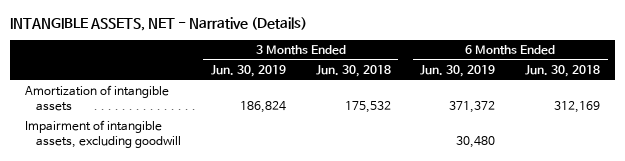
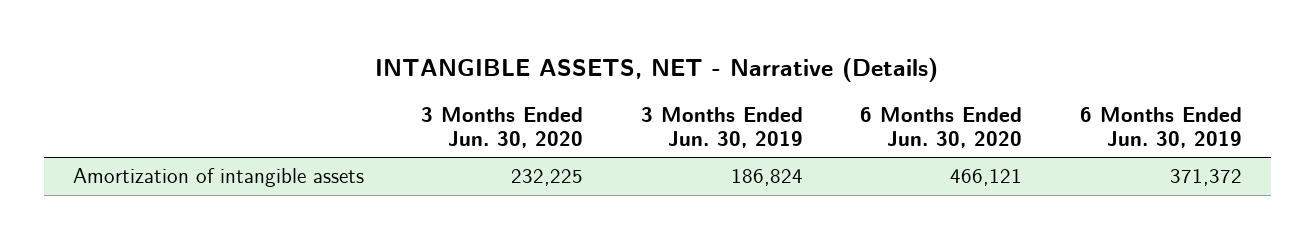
[315,65,391,78] Jun. 30, 2018 -> none
[525,65,601,78] Jun. 30, 2018 -> none
none -> [421,106,584,149] 3 Months Ended Jun. 30, 2020
none -> [860,106,1023,149] 6 Months Ended Jun. 30, 2020
[24,120,181,149] Impairment of intangible assets, excluding goodwill -> none

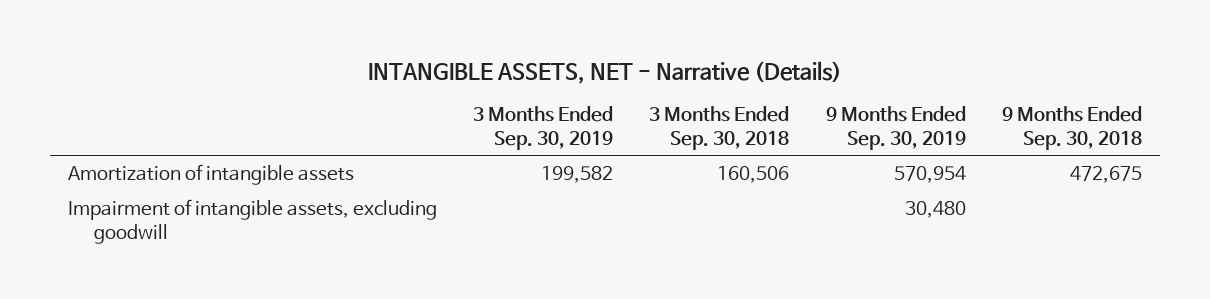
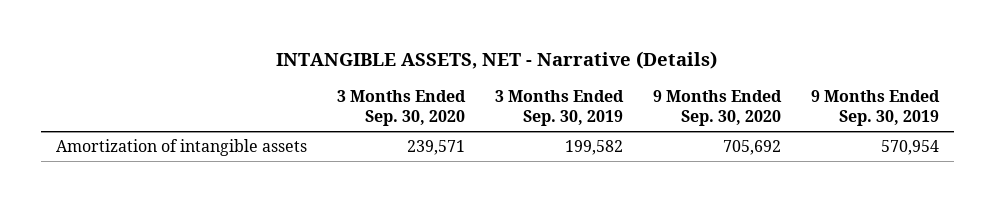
[649,106,790,150] 3 Months Ended Sep. 30, 2018 -> none
[1001,106,1142,150] 9 Months Ended Sep. 30, 2018 -> none
none -> [336,90,466,127] 3 Months Ended Sep. 30, 2020
none -> [653,90,783,127] 9 Months Ended Sep. 30, 2020
[67,199,437,244] Impairment of intangible assets, excluding goodwill -> none

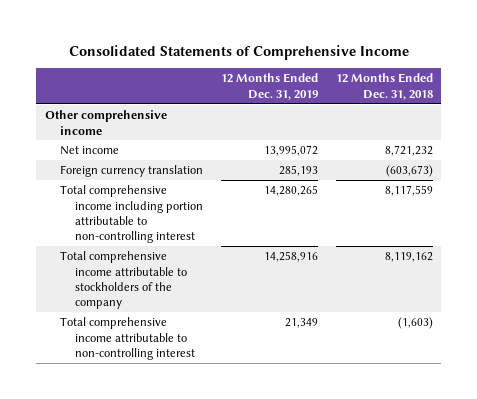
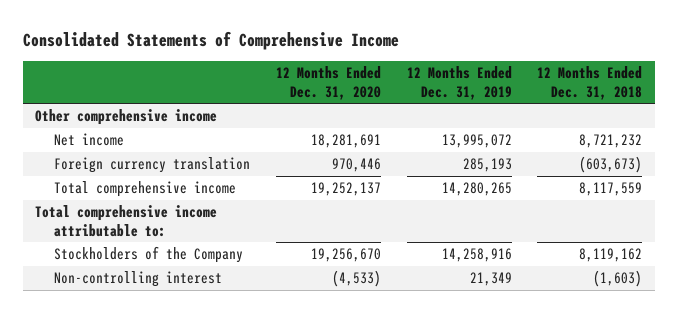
none -> [276,66,382,100] 12 Months Ended Dec. 31, 2020
[60,185,204,244] Total comprehensive income including portion attributable to non-controlling interest -> [54,181,237,198] Total comprehensive income
none -> [35,205,218,237] Total comprehensive income attributable to:
[60,251,188,310] Total comprehensive income attributable to stockholders of the company -> [54,246,244,264] Stockholders of the Company
[60,317,196,361] Total comprehensive income attributable to non-controlling interest -> [54,271,223,288] Non-controlling interest

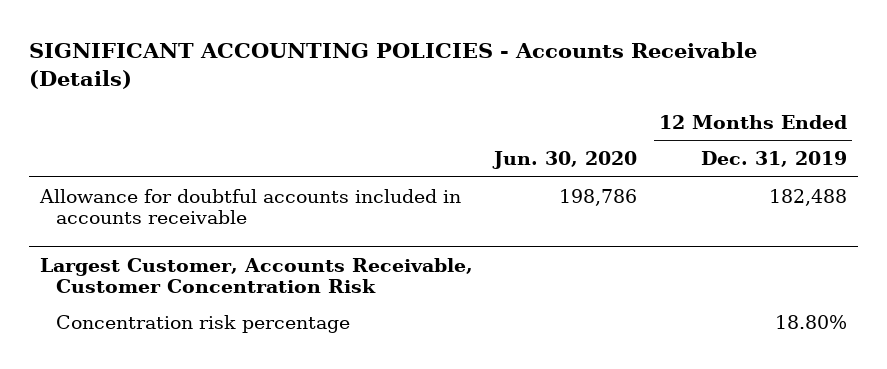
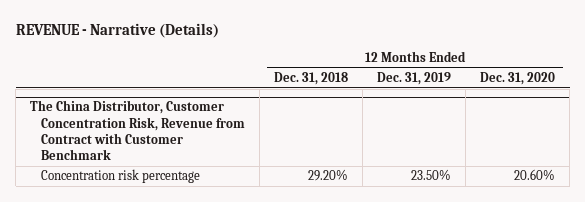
[29,41,758,90] SIGNIFICANT ACCOUNTING POLICIES - Accounts Receivable (Details) -> [15,23,219,39] REVENUE - Narrative (Details)
[492,151,638,170] Jun. 30, 2020 -> none
none -> [274,72,349,86] Dec. 31, 2018
none -> [480,72,556,86] Dec. 31, 2020
[38,188,461,225] Allowance for doubtful accounts included in accounts receivable -> none
[39,257,473,294] Largest Customer, Accounts Receivable, Customer Concentration Risk -> none
none -> [30,100,246,160] The China Distributor, Customer Concentration Risk, Revenue from Contract with Customer Benchmark
[775,314,848,329] 18.80% -> [411,169,452,181] 23.50%

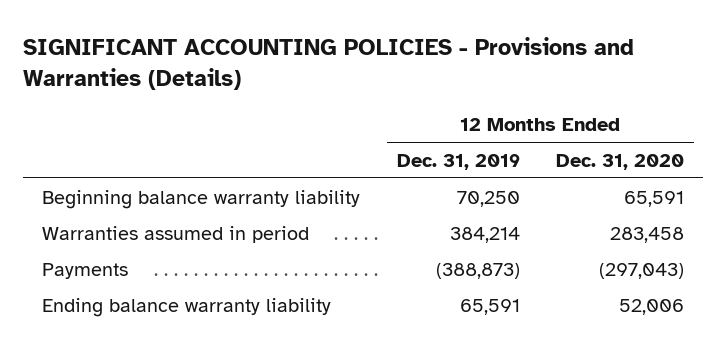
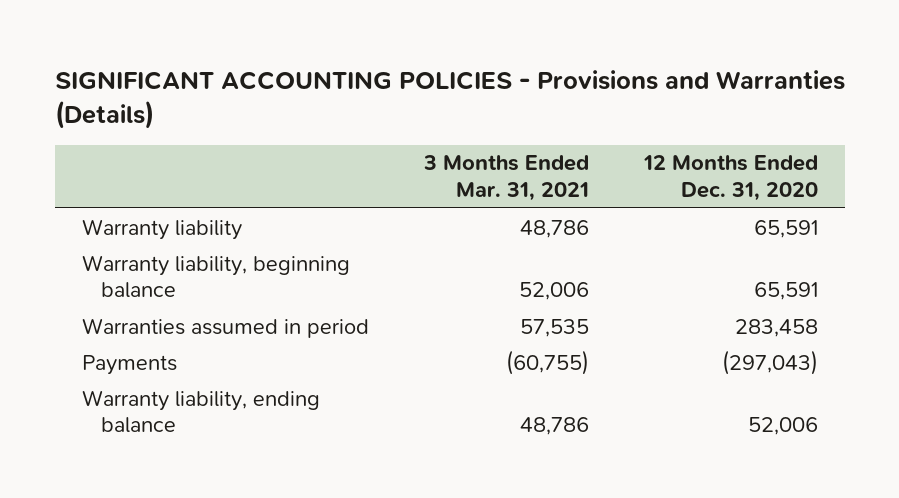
[396,153,520,170] Dec. 31, 2019 -> none
none -> [422,155,589,202] 3 Months Ended Mar. 31, 2021
[41,189,360,209] Beginning balance warranty liability -> [81,218,242,240] Warranty liability
none -> [81,254,350,299] Warranty liability, beginning balance
[41,297,331,317] Ending balance warranty liability -> [81,389,320,434] Warranty liability, ending balance

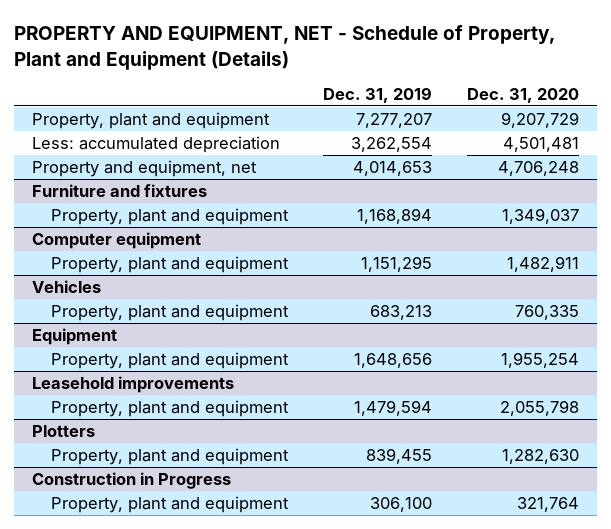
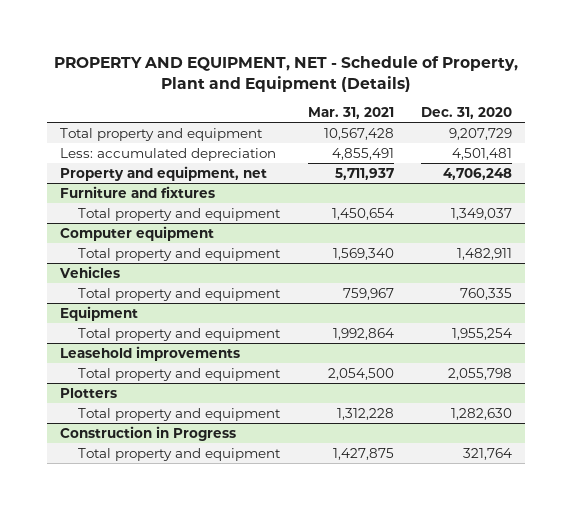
[322,87,432,104] Dec. 31, 2019 -> none
none -> [307,107,394,120] Mar. 31, 2021
[31,111,270,129] Property, plant and equipment -> [60,127,264,141] Total property and equipment
[50,207,289,225] Property, plant and equipment -> [78,207,282,221] Total property and equipment
[50,255,289,273] Property, plant and equipment -> [78,247,282,261] Total property and equipment
[50,303,289,321] Property, plant and equipment -> [78,287,282,301] Total property and equipment
[50,351,289,369] Property, plant and equipment -> [78,327,282,341] Total property and equipment
[50,399,289,417] Property, plant and equipment -> [78,367,282,381] Total property and equipment
[50,447,289,465] Property, plant and equipment -> [78,407,282,421] Total property and equipment
[50,495,289,513] Property, plant and equipment -> [78,447,282,461] Total property and equipment

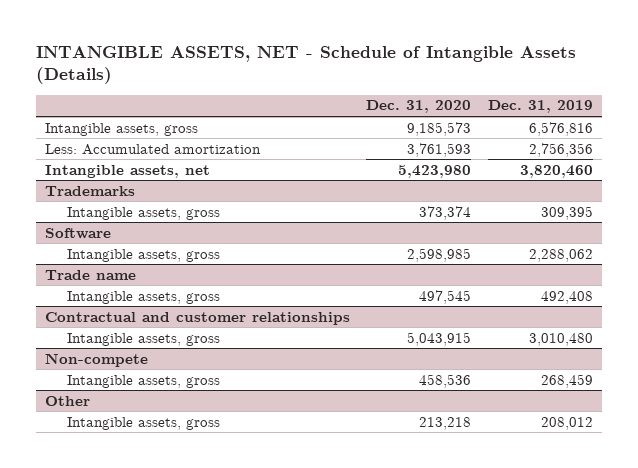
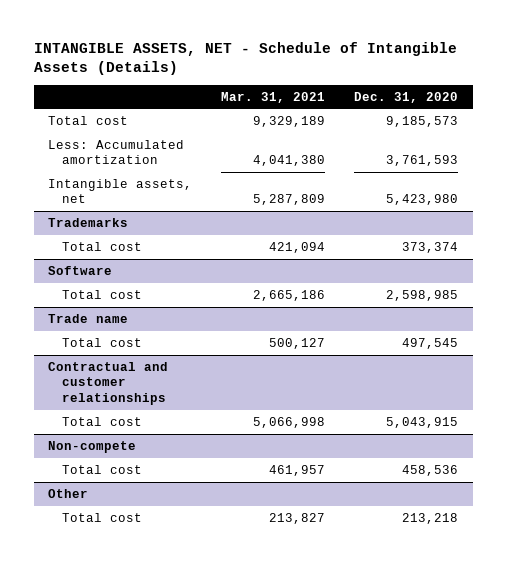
[488,100,594,114] Dec. 31, 2019 -> none
none -> [221,91,326,103] Mar. 31, 2021
[44,122,198,136] Intangible assets, gross -> [48,115,129,125] Total cost
[66,206,220,220] Intangible assets, gross -> [62,241,143,251] Total cost
[66,248,220,262] Intangible assets, gross -> [62,289,143,299] Total cost
[66,290,220,304] Intangible assets, gross -> [62,337,143,347] Total cost
[66,332,220,346] Intangible assets, gross -> [62,416,143,426] Total cost
[66,374,220,388] Intangible assets, gross -> [62,464,143,474] Total cost
[66,416,220,430] Intangible assets, gross -> [62,512,143,522] Total cost

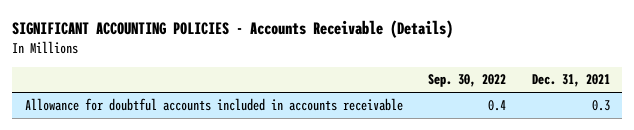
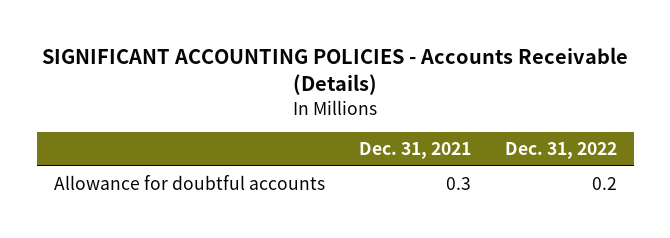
[428,74,507,88] Sep. 30, 2022 -> none
none -> [504,142,617,160] Dec. 31, 2022
[24,98,403,112] Allowance for doubtful accounts included in accounts receivable -> [53,175,325,191] Allowance for doubtful accounts

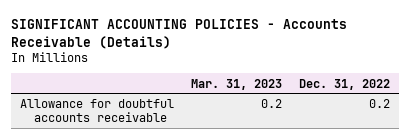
[358,142,471,160] Dec. 31, 2021 -> none
none -> [191,78,283,90] Mar. 31, 2023
[53,175,325,191] Allowance for doubtful accounts -> [19,99,174,122] Allowance for doubtful accounts receivable

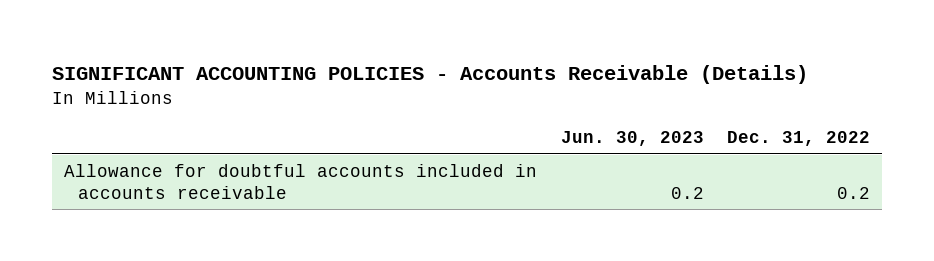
[191,78,283,90] Mar. 31, 2023 -> none
none -> [560,131,704,147] Jun. 30, 2023
[19,99,174,122] Allowance for doubtful accounts receivable -> [64,163,538,199] Allowance for doubtful accounts included in accounts receivable

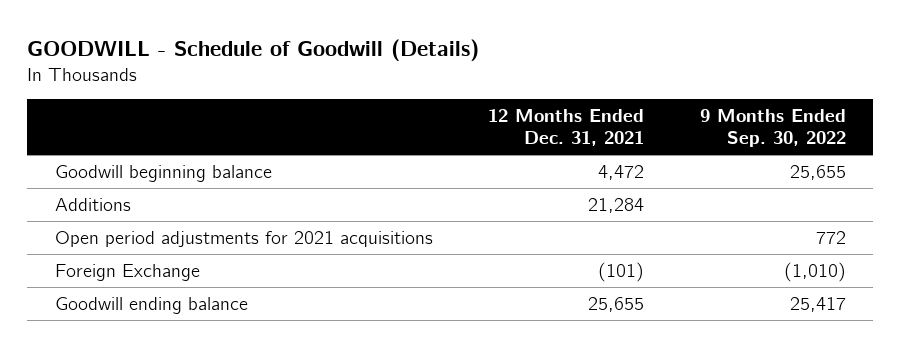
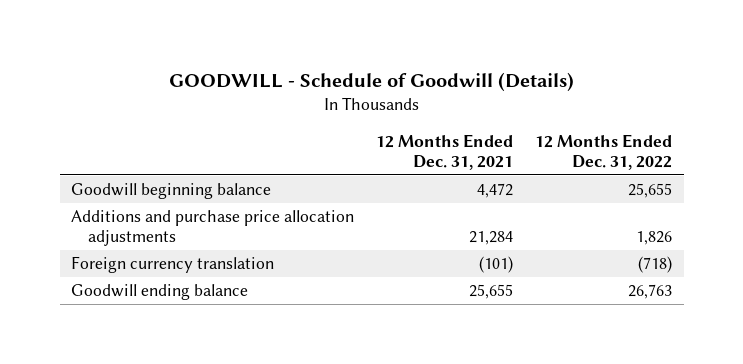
[699,109,846,148] 9 Months Ended Sep. 30, 2022 -> none
none -> [535,133,673,170] 12 Months Ended Dec. 31, 2022
[54,230,433,247] Open period adjustments for 2021 acquisitions -> none
[54,197,131,211] Additions -> [70,210,354,247] Additions and purchase price allocation adjustments
[54,263,200,281] Foreign Exchange -> [70,256,274,274] Foreign currency translation

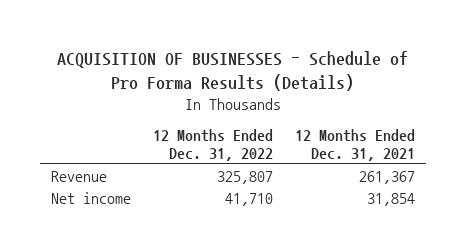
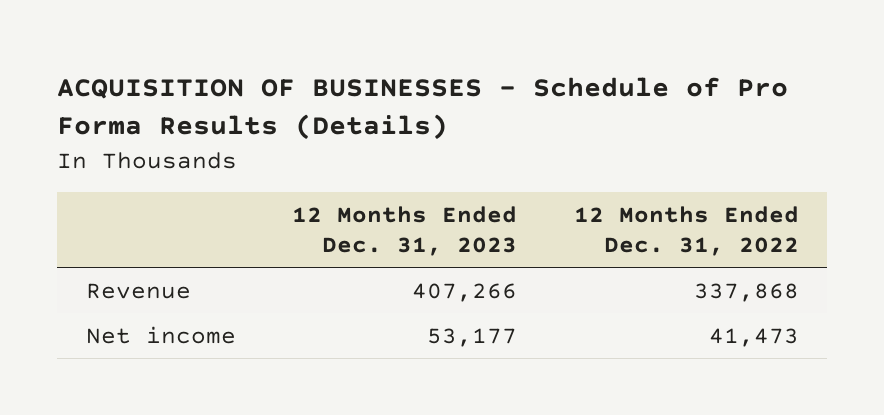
[295,128,416,161] 12 Months Ended Dec. 31, 2021 -> none
none -> [292,206,518,257] 12 Months Ended Dec. 31, 2023
[217,170,274,184] 325,807 -> [693,282,799,302] 337,868
[225,192,274,206] 41,710 -> [708,327,799,347] 41,473

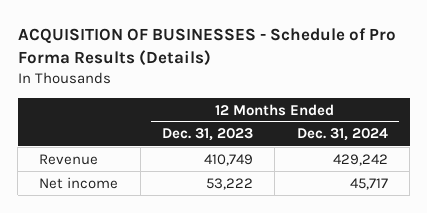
[573,206,799,257] 12 Months Ended Dec. 31, 2022 -> none
none -> [296,128,388,142] Dec. 31, 2024
[412,282,518,302] 407,266 -> [204,153,254,166] 410,749
[427,327,518,347] 53,177 -> [206,177,254,190] 53,222

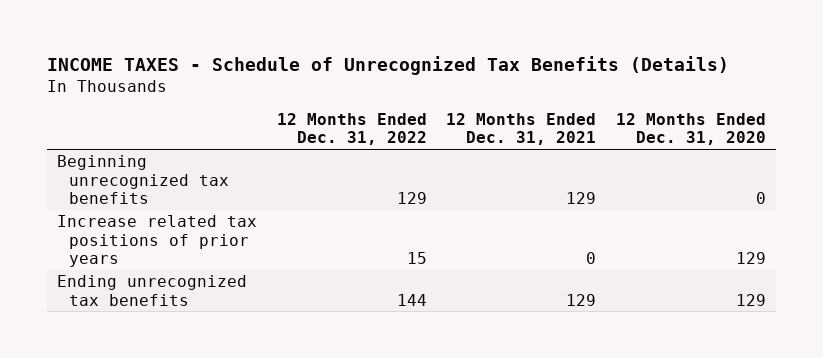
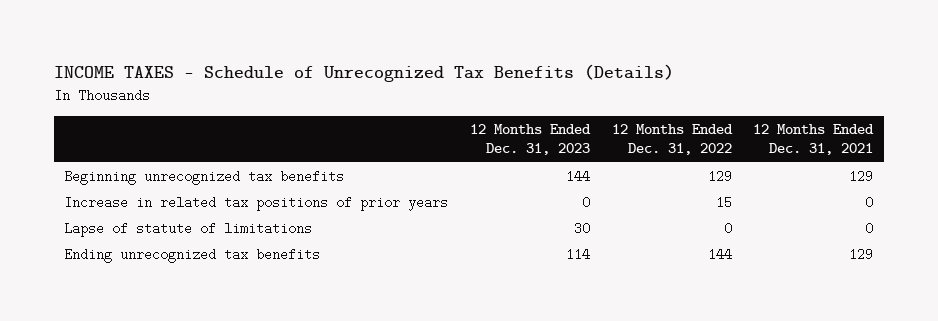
[615,113,766,146] 12 Months Ended Dec. 31, 2020 -> none
none -> [469,123,591,156] 12 Months Ended Dec. 31, 2023
[57,215,258,267] Increase related tax positions of prior years -> [64,196,449,212] Increase in related tax positions of prior years
none -> [64,222,313,238] Lapse of statute of limitations

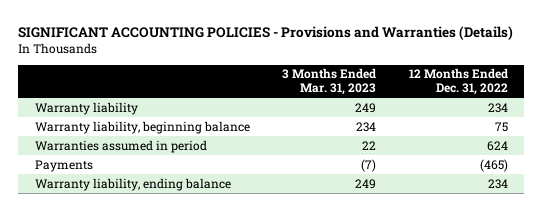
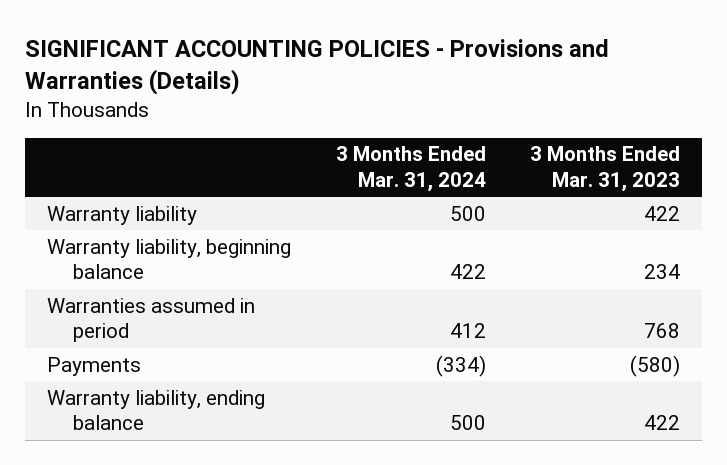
[408,68,508,96] 12 Months Ended Dec. 31, 2022 -> none
none -> [335,146,486,192] 3 Months Ended Mar. 31, 2024
[355,102,377,113] 249 -> [643,205,680,221] 422
[362,140,377,150] 22 -> [643,323,680,339] 768
[361,158,377,172] (7) -> [629,354,680,377] (580)
[355,178,377,189] 249 -> [643,415,680,431] 422

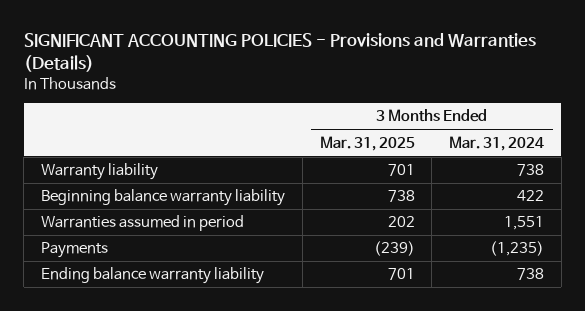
[529,146,680,192] 3 Months Ended Mar. 31, 2023 -> none
none -> [319,135,415,151] Mar. 31, 2025
[449,205,486,221] 500 -> [517,164,545,177] 738
[47,238,292,280] Warranty liability, beginning balance -> [41,189,286,207] Beginning balance warranty liability
[449,323,486,339] 412 -> [504,216,545,231] 1,551
[435,354,486,377] (334) -> [490,241,545,257] (1,235)
[47,389,266,431] Warranty liability, ending balance -> [41,267,265,285] Ending balance warranty liability
[449,415,486,431] 500 -> [517,268,545,281] 738

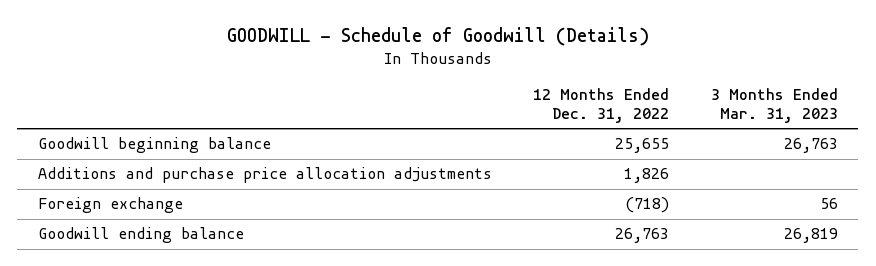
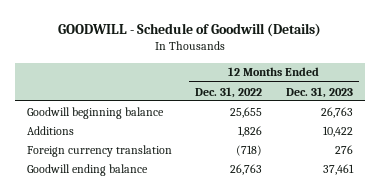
[710,88,838,124] 3 Months Ended Mar. 31, 2023 -> none
none -> [285,86,353,98] Dec. 31, 2023
[38,167,493,184] Additions and purchase price allocation adjustments -> [26,125,74,135] Additions
[38,197,184,214] Foreign exchange -> [26,144,172,157] Foreign currency translation

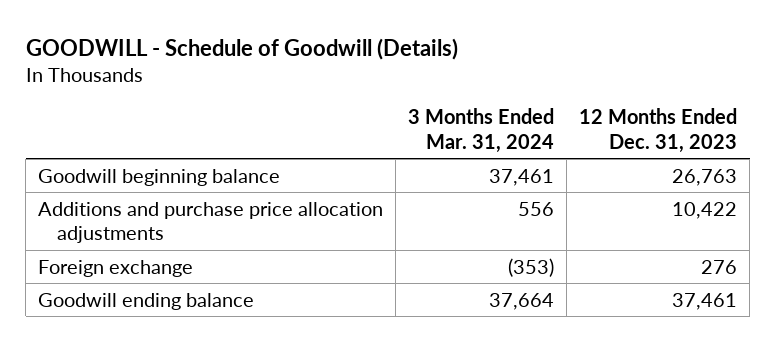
[195,86,263,98] Dec. 31, 2022 -> none
none -> [408,108,555,153] 3 Months Ended Mar. 31, 2024
[26,125,74,135] Additions -> [38,201,384,243] Additions and purchase price allocation adjustments
[26,144,172,157] Foreign currency translation -> [38,259,194,277] Foreign exchange

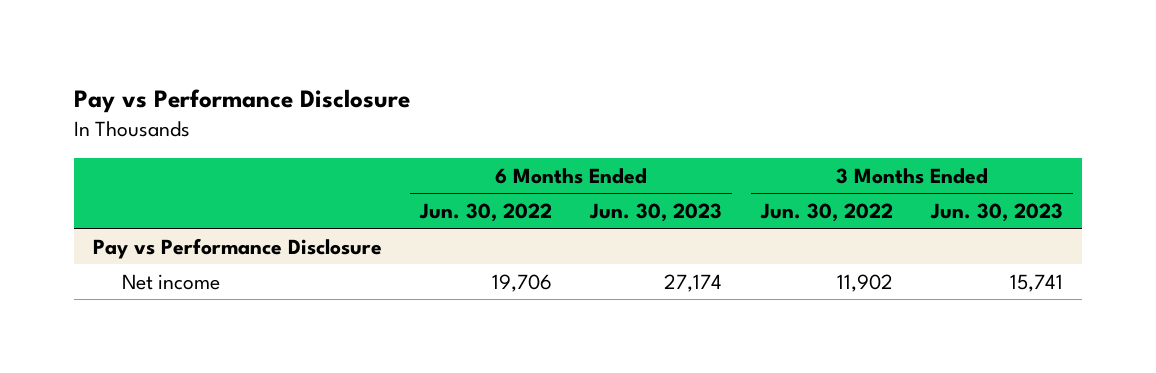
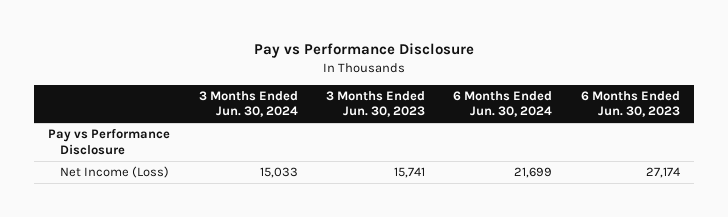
[419,202,553,222] Jun. 30, 2022 -> none
[759,202,893,222] Jun. 30, 2022 -> none
none -> [198,90,298,118] 3 Months Ended Jun. 30, 2024
none -> [453,90,553,118] 6 Months Ended Jun. 30, 2024
[121,273,220,290] Net income -> [59,166,169,179] Net Income (Loss)

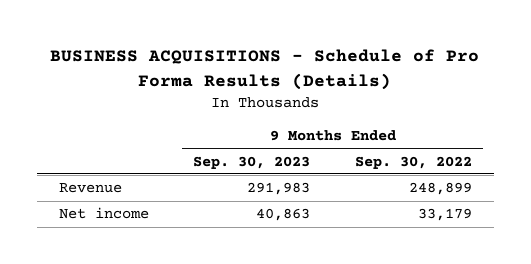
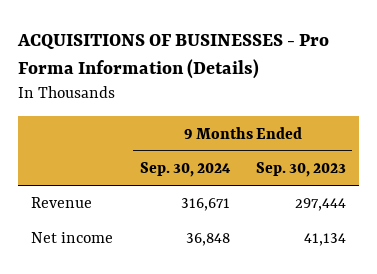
[50,49,480,90] BUSINESS ACQUISITIONS - Schedule of Pro Forma Results (Details) -> [17,33,330,79] ACQUISITIONS OF BUSINESSES - Pro Forma Information (Details)
[354,155,472,169] Sep. 30, 2022 -> none
none -> [139,162,231,178] Sep. 30, 2024
[247,182,311,196] 291,983 -> [294,198,346,212] 297,444
[256,208,311,222] 40,863 -> [303,233,346,247] 41,134

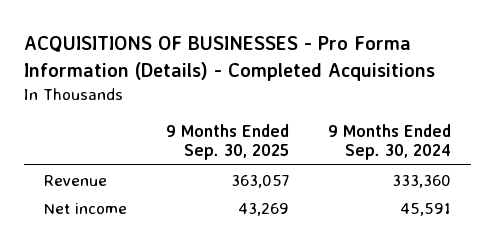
[17,33,330,79] ACQUISITIONS OF BUSINESSES - Pro Forma Information (Details) -> [24,36,436,81] ACQUISITIONS OF BUSINESSES - Pro Forma Information (Details) - Completed Acquisitions
[255,162,346,178] Sep. 30, 2023 -> none
none -> [165,123,289,161] 9 Months Ended Sep. 30, 2025
[180,198,230,212] 316,671 -> [392,174,452,188] 333,360
[185,233,230,247] 36,848 -> [400,202,452,216] 45,591

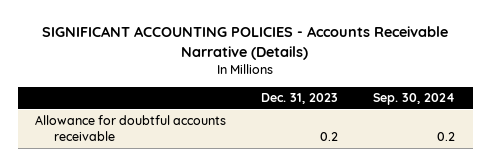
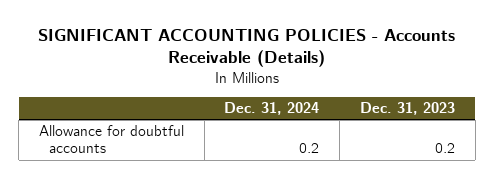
[42,26,449,61] SIGNIFICANT ACCOUNTING POLICIES - Accounts Receivable Narrative (Details) -> [37,28,455,68] SIGNIFICANT ACCOUNTING POLICIES - Accounts Receivable (Details)
[373,93,456,106] Sep. 30, 2024 -> none
none -> [224,101,320,115] Dec. 31, 2024
[35,115,227,142] Allowance for doubtful accounts receivable -> [39,125,185,154] Allowance for doubtful accounts

